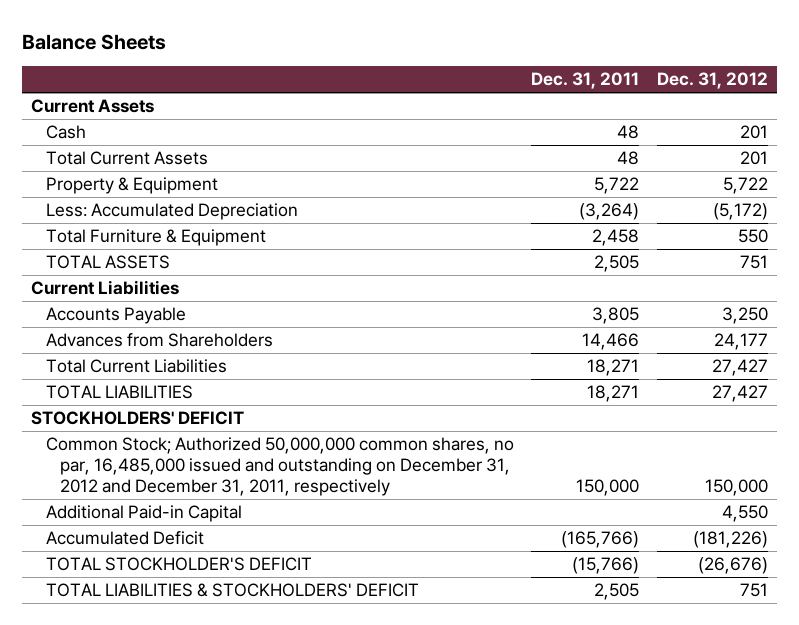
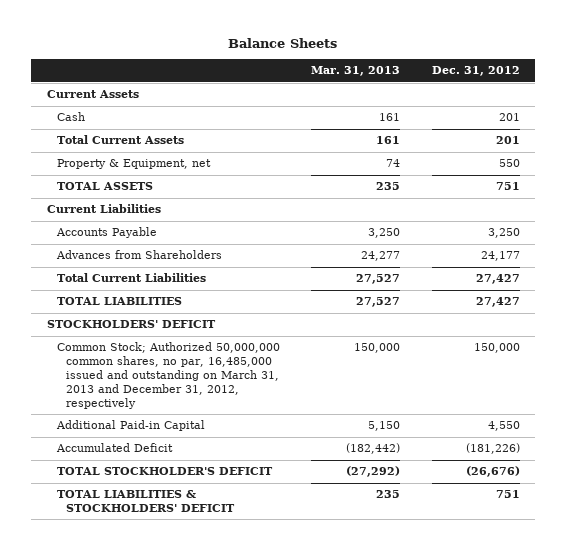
[531,72,640,90] Dec. 31, 2011 -> none
none -> [311,66,401,77] Mar. 31, 2013
[45,177,218,195] Property & Equipment -> none
[45,203,298,221] Less: Accumulated Depreciation -> none
[45,229,266,247] Total Furniture & Equipment -> [56,159,211,170] Property & Equipment, net
[45,437,514,497] Common Stock; Authorized 50,000,000 common shares, no par, 16,485,000 issued and outstanding on December 31, 2012 and December 31, 2011, respectively -> [56,342,280,409] Common Stock; Authorized 50,000,000 common shares, no par, 16,485,000 issued and outstanding on March 31, 2013 and December 31, 2012, respectively

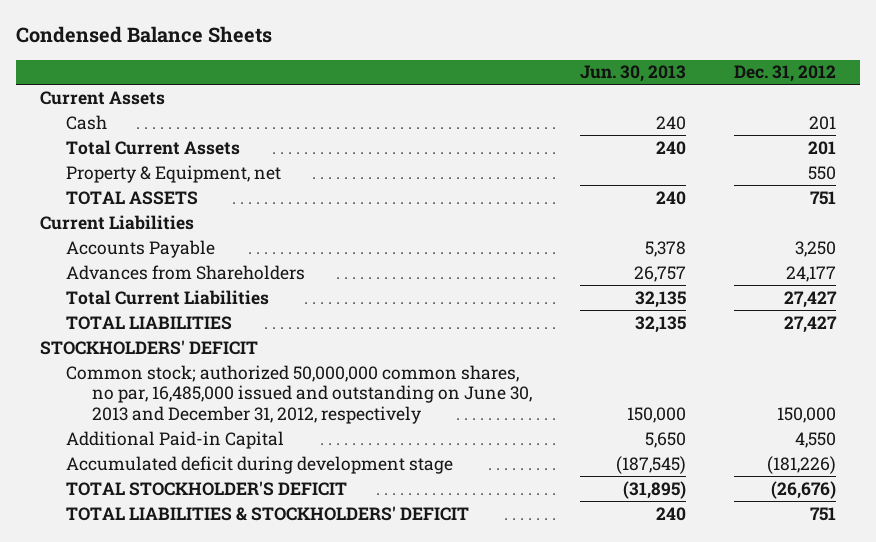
[228,38,338,49] Balance Sheets -> [15,26,272,44] Condensed Balance Sheets
[311,66,401,77] Mar. 31, 2013 -> none
none -> [579,65,686,83] Jun. 30, 2013
[56,342,280,409] Common Stock; Authorized 50,000,000 common shares, no par, 16,485,000 issued and outstanding on March 31, 2013 and December 31, 2012, respectively -> [65,364,532,424] Common stock; authorized 50,000,000 common shares, no par, 16,485,000 issued and outstanding on June 30, 2013 and December 31, 2012, respectively
[55,443,173,453] Accumulated Deficit -> [65,455,453,474] Accumulated deficit during development stage

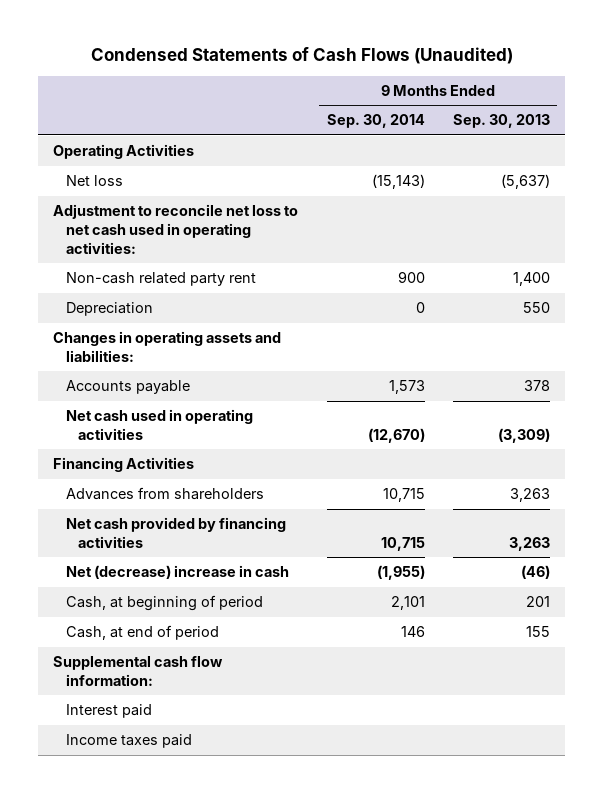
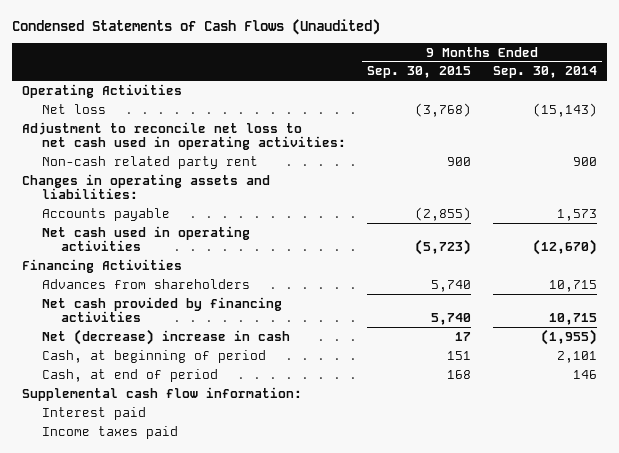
[453,114,551,129] Sep. 30, 2013 -> none
none -> [367,66,472,79] Sep. 30, 2015
[65,302,153,317] Depreciation -> none

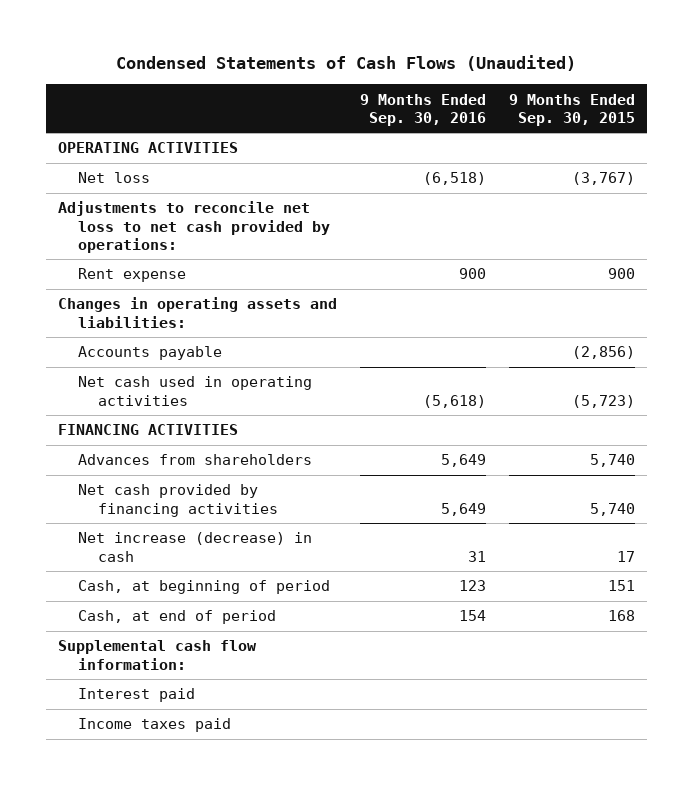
[492,66,597,79] Sep. 30, 2014 -> none
none -> [359,93,486,126] 9 Months Ended Sep. 30, 2016
[22,83,183,98] Operating Activities -> [57,142,238,154] OPERATING ACTIVITIES
[415,102,472,117] (3,768) -> [571,172,635,186] (3,767)
[22,121,346,151] Adjustment to reconcile net loss to net cash used in operating activities: -> [57,201,330,253] Adjustments to reconcile net loss to net cash provided by operations:
[41,155,258,169] Non-cash related party rent -> [77,268,186,283] Rent expense
[415,206,472,221] (2,855) -> [571,346,635,360] (2,856)
[22,258,183,273] Financing Activities -> [57,424,238,436] FINANCING ACTIVITIES
[41,328,290,345] Net (decrease) increase in cash -> [77,532,312,562] Net increase (decrease) in cash

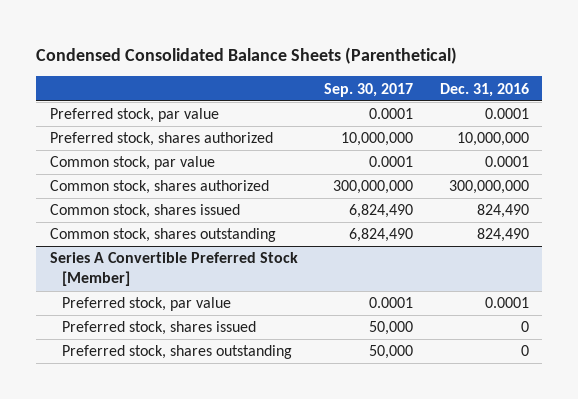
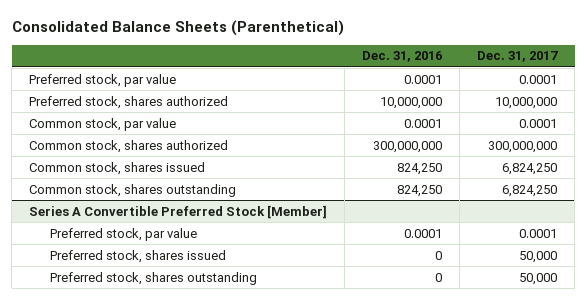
[36,46,458,64] Condensed Consolidated Balance Sheets (Parenthetical) -> [11,19,344,36] Consolidated Balance Sheets (Parenthetical)
[324,82,414,97] Sep. 30, 2017 -> none
none -> [477,51,559,63] Dec. 31, 2017
[476,204,529,219] 824,490 -> [397,162,443,175] 824,250
[476,228,529,243] 824,490 -> [397,184,443,197] 824,250

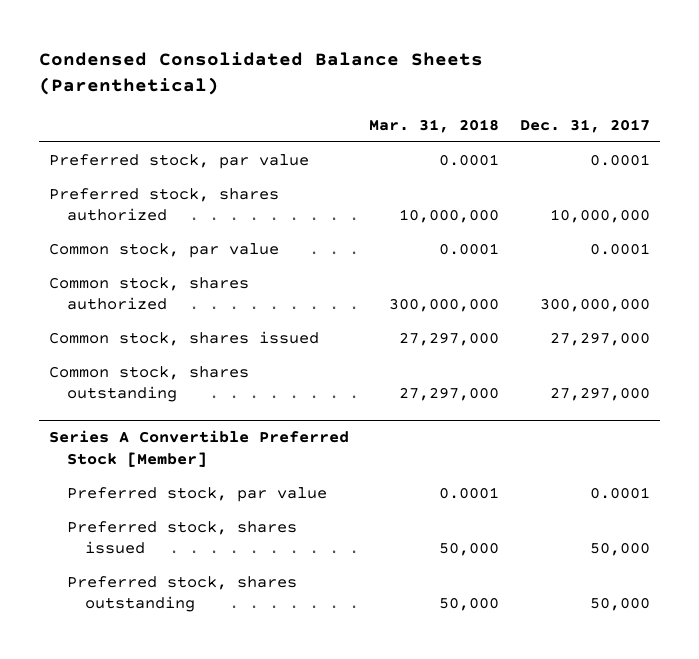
[11,19,344,36] Consolidated Balance Sheets (Parenthetical) -> [38,51,483,96] Condensed Consolidated Balance Sheets (Parenthetical)
[362,51,443,63] Dec. 31, 2016 -> none
none -> [369,118,500,133] Mar. 31, 2018
[502,162,558,175] 6,824,250 -> [550,331,651,346] 27,297,000
[502,184,558,197] 6,824,250 -> [550,387,651,402] 27,297,000

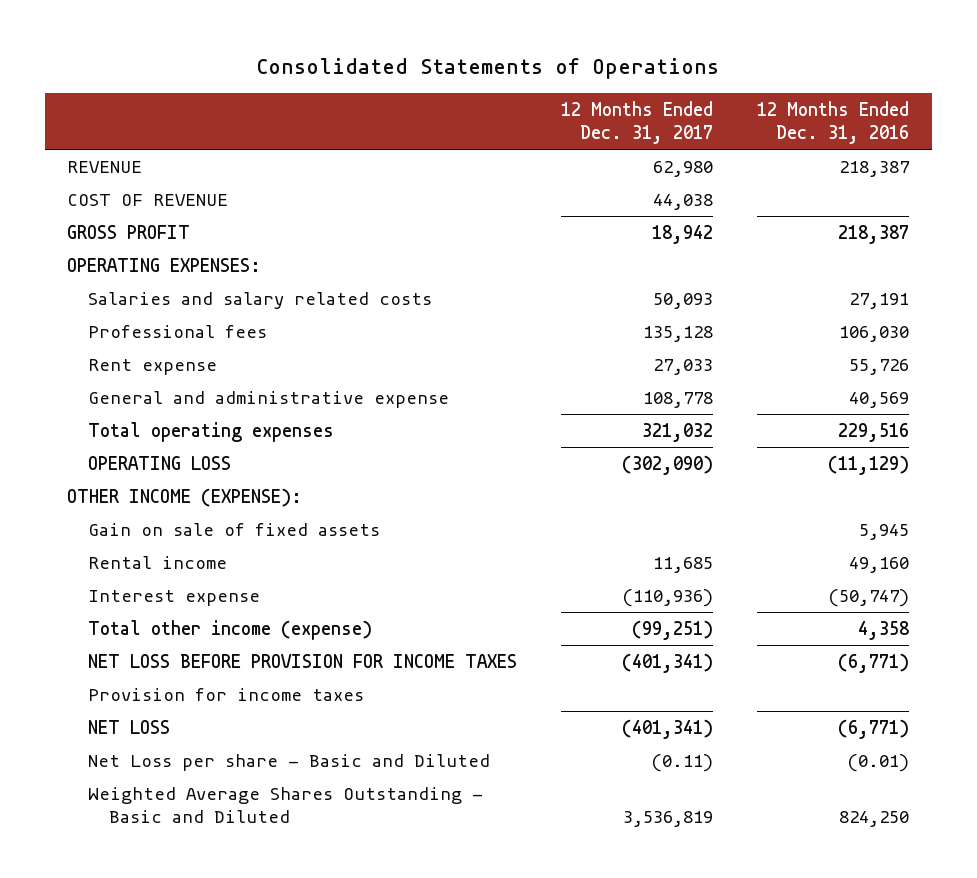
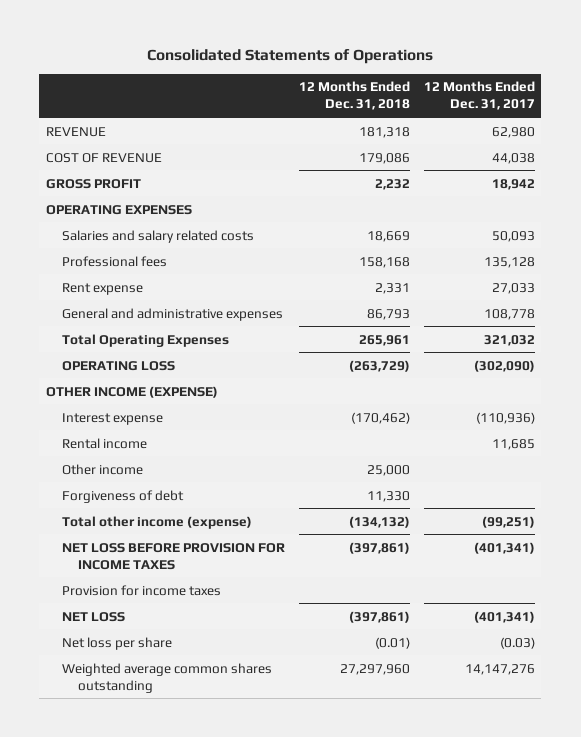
[757,100,910,145] 12 Months Ended Dec. 31, 2016 -> none
none -> [298,81,410,111] 12 Months Ended Dec. 31, 2018
[67,257,262,272] OPERATING EXPENSES: -> [46,204,193,215] OPERATING EXPENSES
[87,390,449,408] General and administrative expense -> [61,307,283,321] General and administrative expenses
[87,421,334,442] Total operating expenses -> [61,333,229,347] Total Operating Expenses
[87,522,380,536] Gain on sale of fixed assets -> none
[67,487,303,507] OTHER INCOME (EXPENSE): -> [46,385,219,398] OTHER INCOME (EXPENSE)
[87,555,227,569] Rental income -> [61,437,147,449] Rental income
none -> [61,463,143,475] Other income
none -> [61,489,184,503] Forgiveness of debt
[87,753,490,771] Net Loss per share - Basic and Diluted -> [61,636,172,650] Net loss per share
[651,753,714,772] (0.11) -> [499,636,535,649] (0.03)
[87,786,483,824] Weighted Average Shares Outstanding - Basic and Diluted -> [61,662,272,693] Weighted average common shares outstanding
[623,811,714,828] 3,536,819 -> [464,663,535,675] 14,147,276

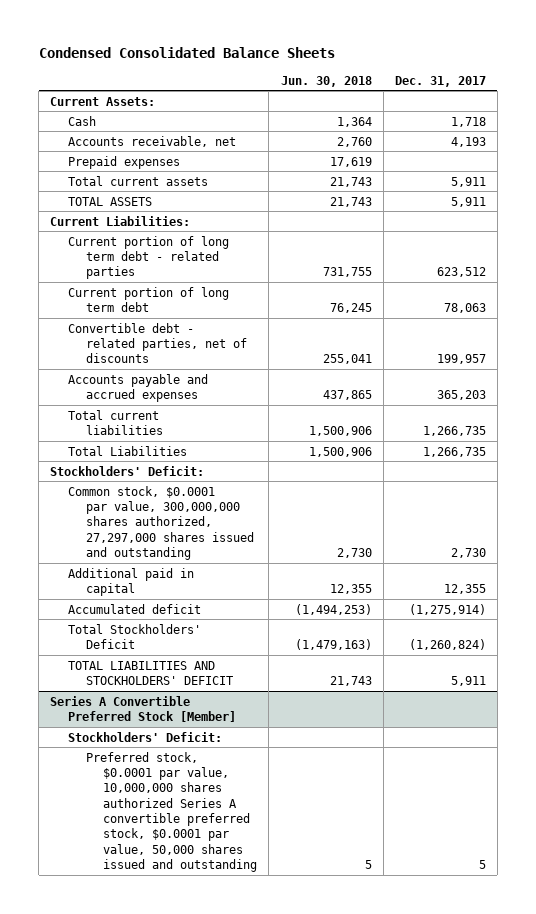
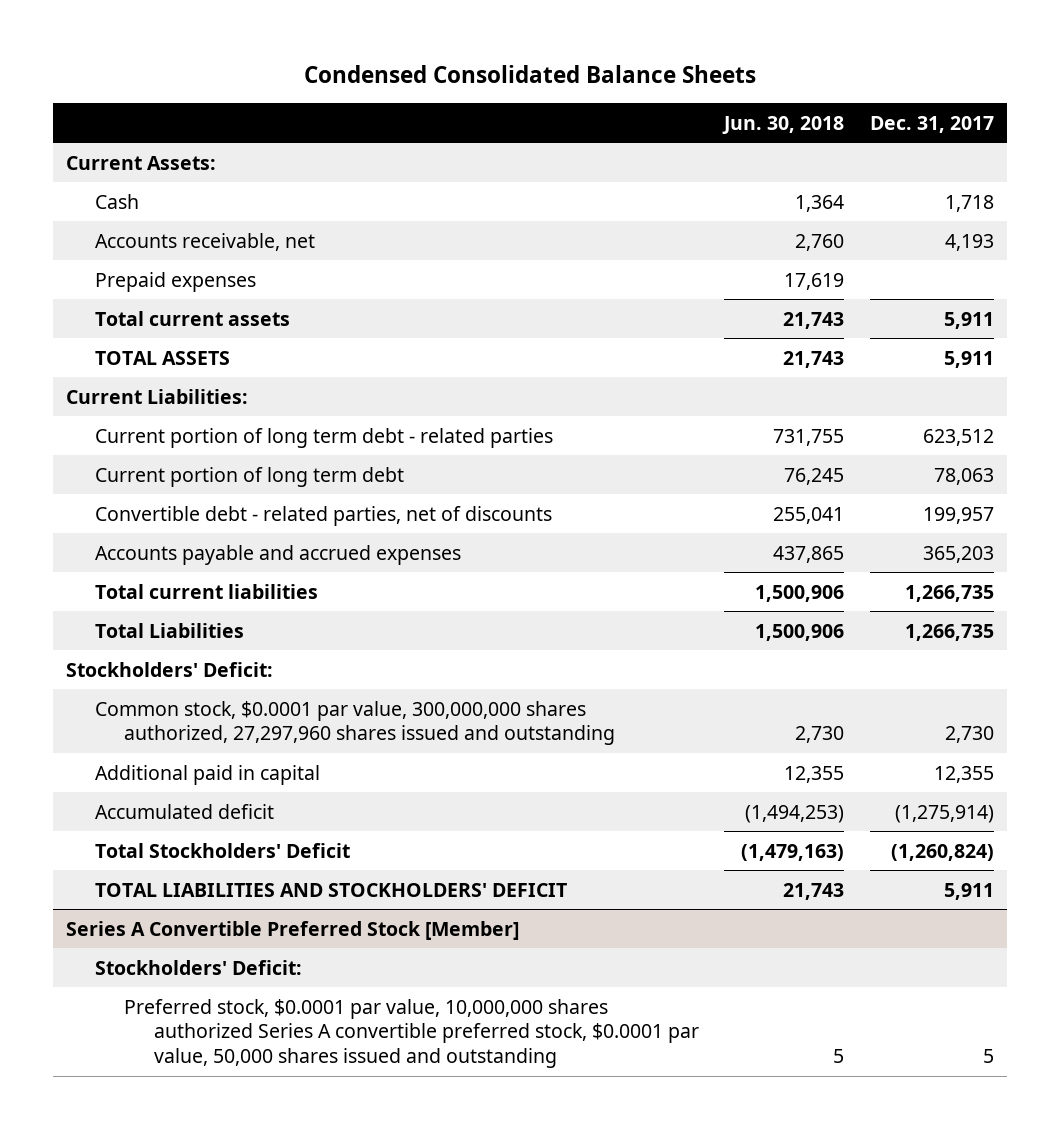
[68,485,254,560] Common stock, $0.0001 par value, 300,000,000 shares authorized, 27,297,000 shares issued and outstanding -> [95,700,616,746] Common stock, $0.0001 par value, 300,000,000 shares authorized, 27,297,960 shares issued and outstanding

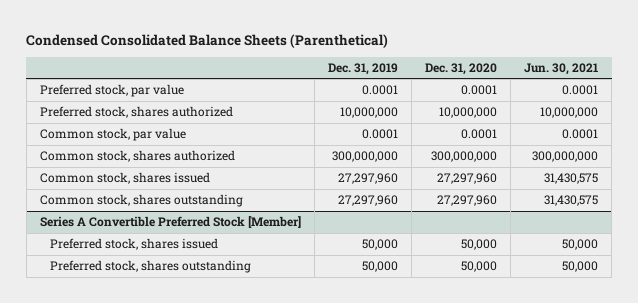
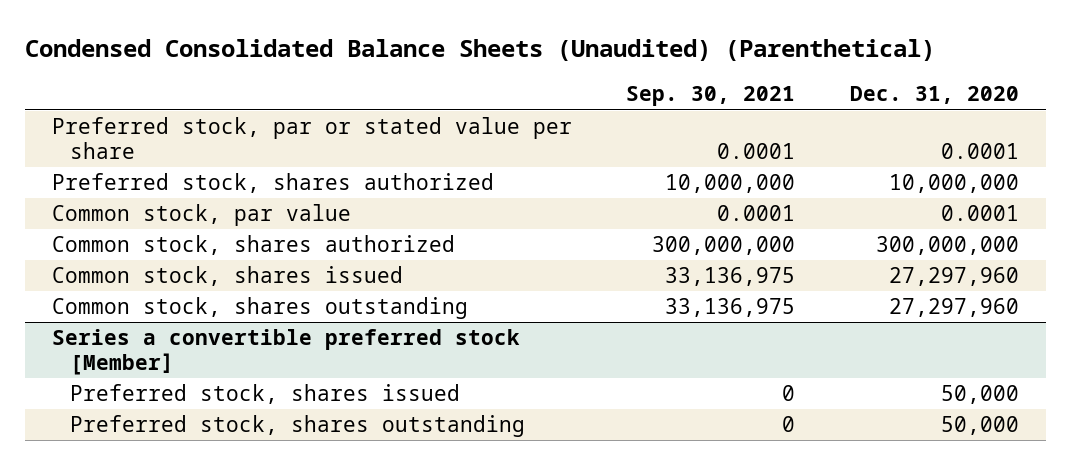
[26,33,389,48] Condensed Consolidated Balance Sheets (Parenthetical) -> [25,39,936,62] Condensed Consolidated Balance Sheets (Unaudited) (Parenthetical)
[327,62,398,75] Dec. 31, 2019 -> none
[524,62,599,75] Jun. 30, 2021 -> none
none -> [626,86,796,107] Sep. 30, 2021
[39,84,184,98] Preferred stock, par value -> [52,117,573,159] Preferred stock, par or stated value per share
[39,216,301,229] Series A Convertible Preferred Stock [Member] -> [52,329,521,375] Series a convertible preferred stock [Member]

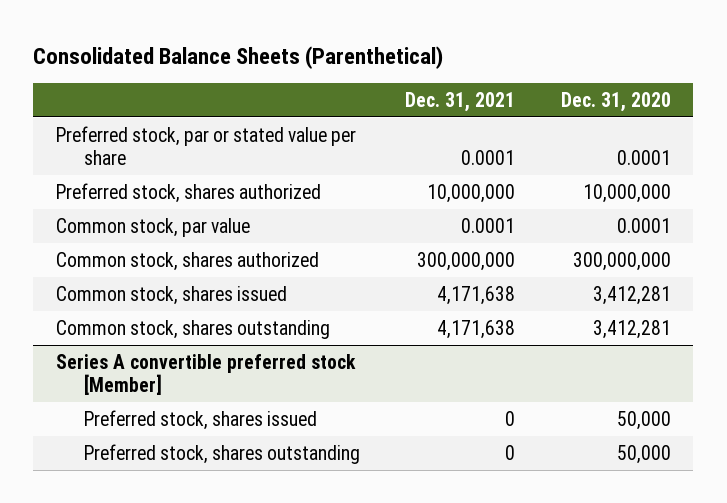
[25,39,936,62] Condensed Consolidated Balance Sheets (Unaudited) (Parenthetical) -> [33,45,444,69] Consolidated Balance Sheets (Parenthetical)
[626,86,796,107] Sep. 30, 2021 -> none
none -> [405,91,516,112] Dec. 31, 2021
[888,267,1019,287] 27,297,960 -> [592,285,671,305] 3,412,281
[888,298,1019,318] 27,297,960 -> [592,319,671,339] 3,412,281
[52,329,521,375] Series a convertible preferred stock [Member] -> [56,353,357,395] Series A convertible preferred stock [Member]

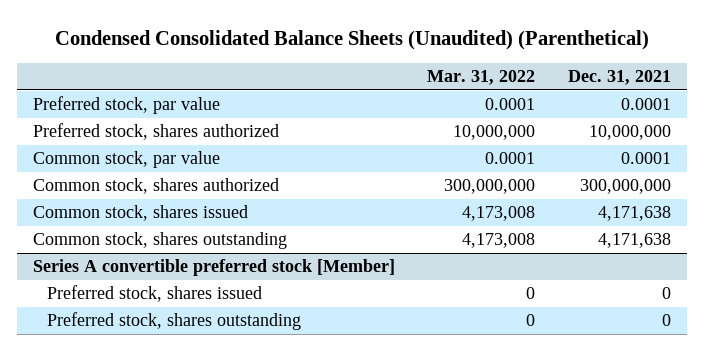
[33,45,444,69] Consolidated Balance Sheets (Parenthetical) -> [54,30,649,51] Condensed Consolidated Balance Sheets (Unaudited) (Parenthetical)
[560,91,671,112] Dec. 31, 2020 -> none
none -> [427,70,536,86] Mar. 31, 2022
[56,125,357,165] Preferred stock, par or stated value per share -> [33,96,221,115] Preferred stock, par value

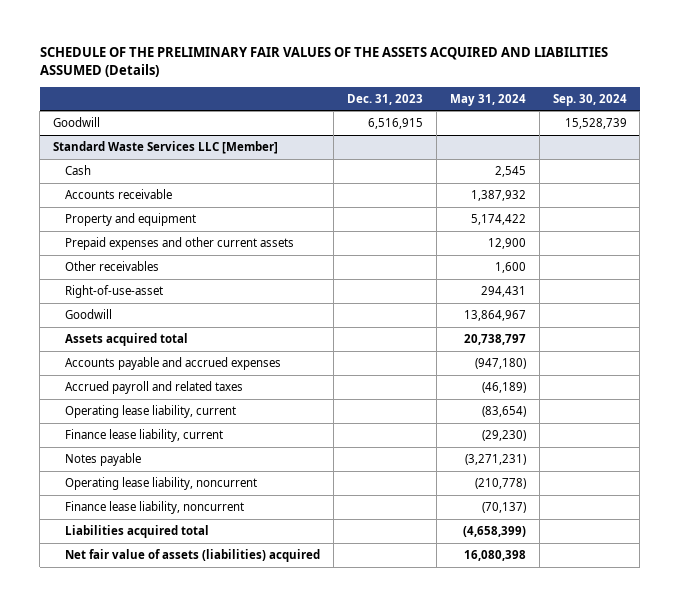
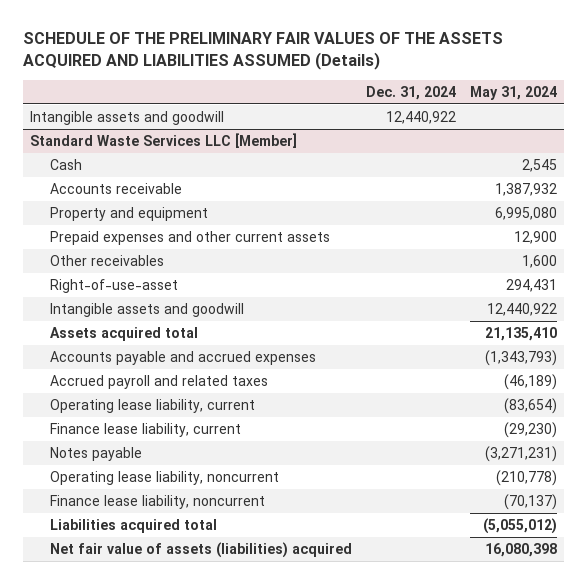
[347,93,424,105] Dec. 31, 2023 -> none
[552,93,627,106] Sep. 30, 2024 -> none
none -> [366,85,457,100] Dec. 31, 2024
[52,116,100,127] Goodwill -> [29,110,224,125] Intangible assets and goodwill
[470,213,526,225] 5,174,422 -> [495,206,558,220] 6,995,080
[65,308,113,319] Goodwill -> [50,302,245,317] Intangible assets and goodwill
[463,309,526,321] 13,864,967 -> [487,302,558,316] 12,440,922
[463,333,526,345] 20,738,797 -> [485,326,558,341] 21,135,410
[474,357,526,369] (947,180) -> [485,349,558,366] (1,343,793)
[462,525,526,537] (4,658,399) -> [483,517,558,534] (5,055,012)

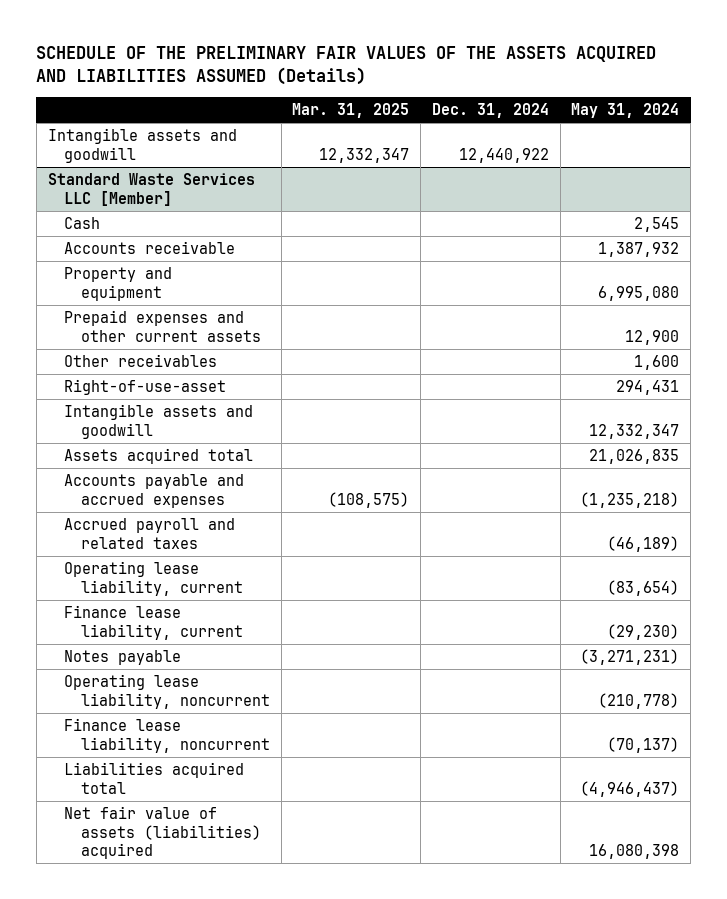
none -> [292,103,410,119] Mar. 31, 2025
[487,302,558,316] 12,440,922 -> [589,423,680,439] 12,332,347
[485,326,558,341] 21,135,410 -> [589,449,680,465] 21,026,835
[485,349,558,366] (1,343,793) -> [580,491,680,508] (1,235,218)
[483,517,558,534] (5,055,012) -> [580,780,680,797] (4,946,437)

